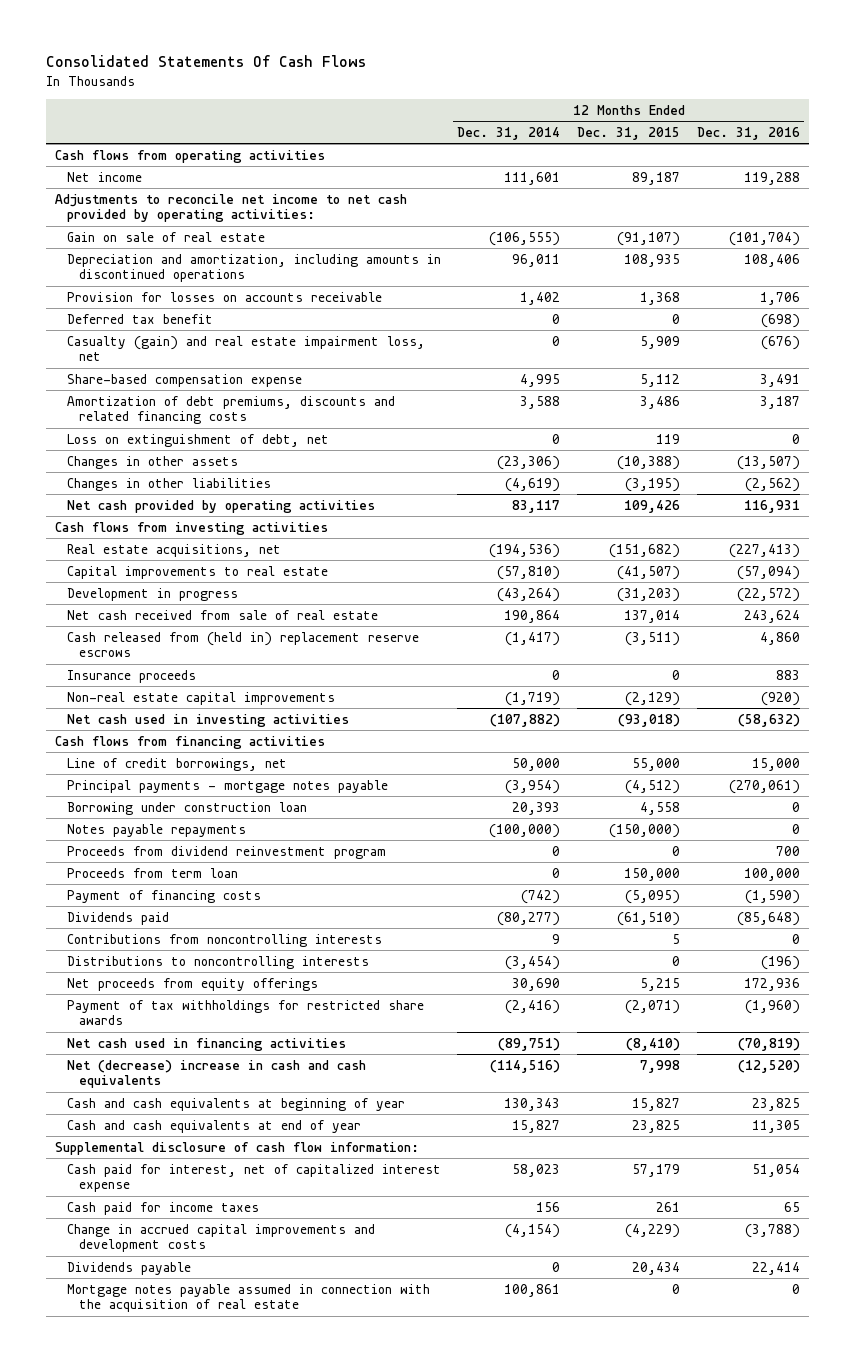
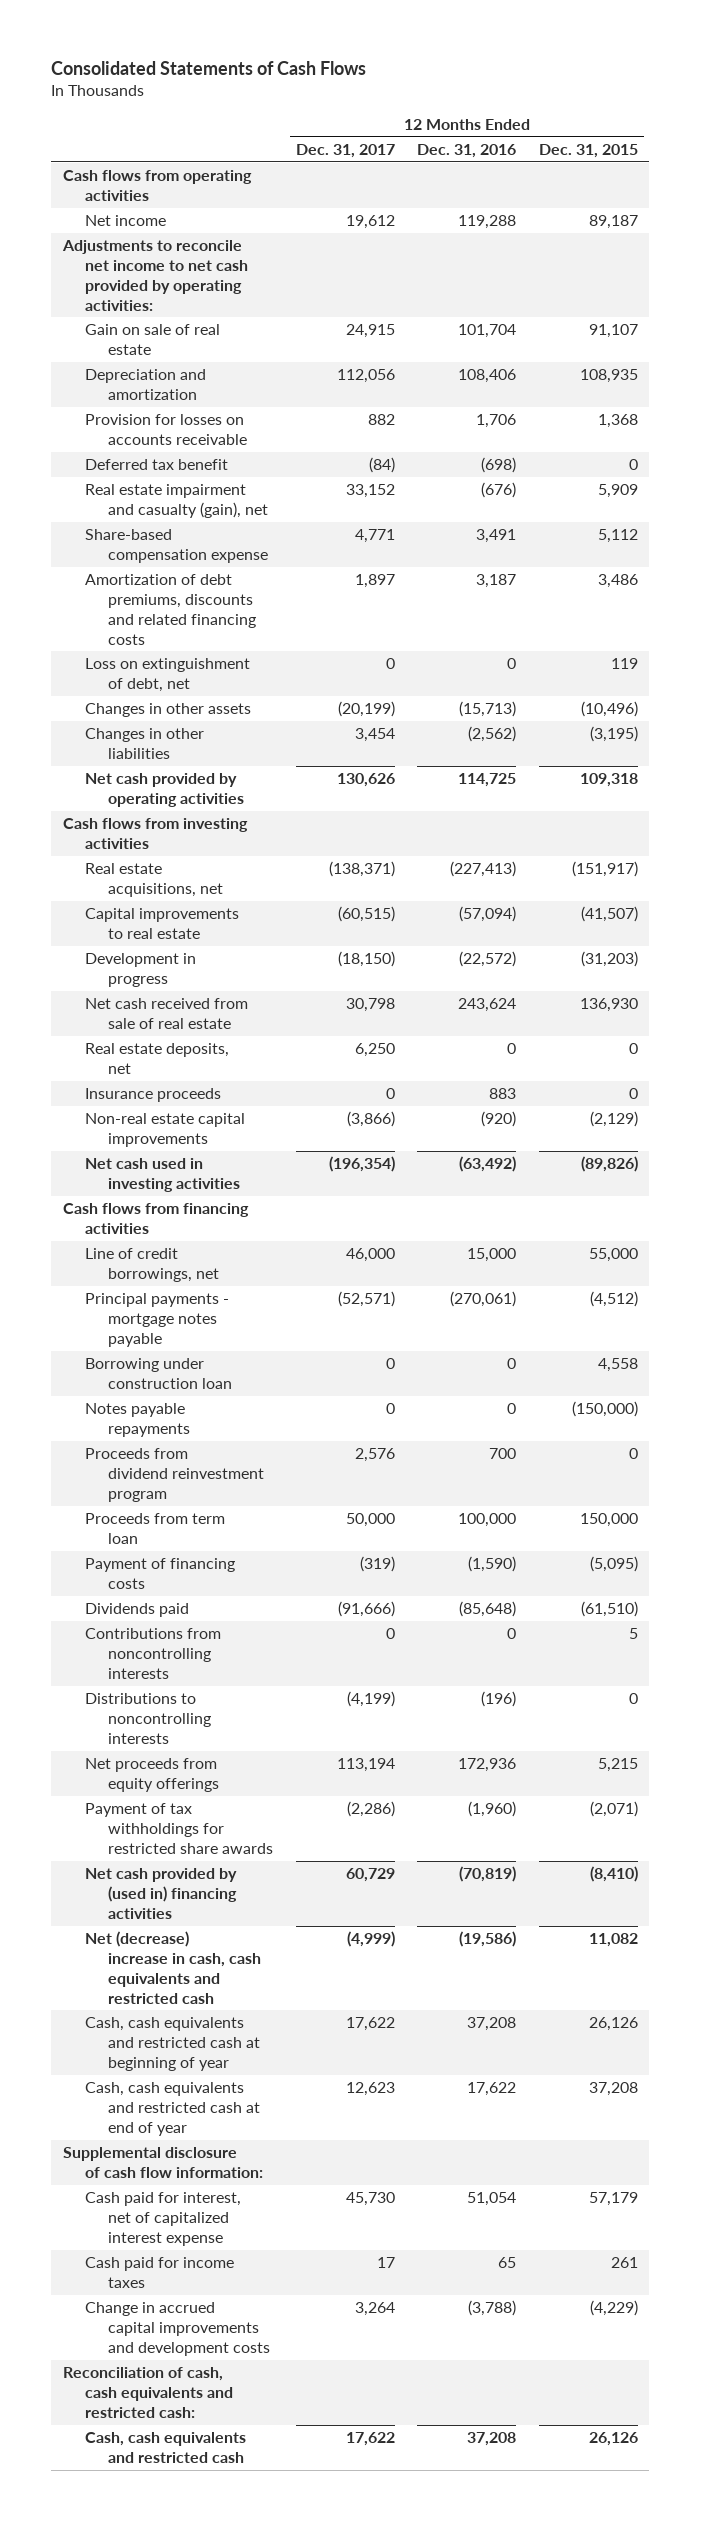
[46,55,367,68] Consolidated Statements Of Cash Flows -> [51,61,367,76] Consolidated Statements of Cash Flows
[457,126,561,140] Dec. 31, 2014 -> none
none -> [295,144,395,159] Dec. 31, 2017
[617,231,681,246] (91,107) -> [588,324,638,339] 91,107
[729,231,801,246] (101,704) -> [458,324,517,339] 101,704
[66,253,441,283] Depreciation and amortization, including amounts in discontinued operations -> [85,369,207,400] Depreciation and amortization
[66,335,425,362] Casualty (gain) and real estate impairment loss, net -> [85,484,268,518] Real estate impairment and casualty (gain), net
[617,455,681,470] (10,388) -> [580,701,638,718] (10,496)
[737,455,801,470] (13,507) -> [459,701,517,718] (15,713)
[624,499,681,513] 109,426 -> [579,773,638,788] 109,318
[744,499,801,513] 116,931 -> [458,773,517,788] 114,725
[609,543,681,558] (151,682) -> [571,861,638,878] (151,917)
[66,631,419,658] Cash released from (held in) replacement reserve escrows -> none
[624,609,681,623] 137,014 -> [579,998,638,1013] 136,930
none -> [85,1043,230,1074] Real estate deposits, net
[618,713,681,727] (93,018) -> [580,1156,638,1173] (89,826)
[738,713,801,727] (58,632) -> [459,1156,517,1173] (63,492)
[66,1037,346,1051] Net cash used in financing activities -> [85,1868,238,1919] Net cash provided by (used in) financing activities
[66,1059,366,1089] Net (decrease) increase in cash and cash equivalents -> [85,1931,261,2004] Net (decrease) increase in cash, cash equivalents and restricted cash
[640,1059,681,1073] 7,998 -> [588,1933,638,1948] 11,082
[738,1059,801,1073] (12,520) -> [459,1931,517,1948] (19,586)
[66,1097,405,1111] Cash and cash equivalents at beginning of year -> [85,2017,260,2071] Cash, cash equivalents and restricted cash at beginning of year
[632,1097,681,1111] 15,827 -> [588,2017,638,2032] 26,126
[752,1097,801,1111] 23,825 -> [467,2017,517,2032] 37,208
[66,1119,361,1133] Cash and cash equivalents at end of year -> [85,2082,260,2136] Cash, cash equivalents and restricted cash at end of year
[632,1119,681,1133] 23,825 -> [588,2082,638,2097] 37,208
[752,1119,801,1133] 11,305 -> [467,2082,517,2097] 17,622
[66,1261,191,1275] Dividends payable -> none
[66,1283,430,1313] Mortgage notes payable assumed in connection with the acquisition of real estate -> none
none -> [62,2367,234,2418] Reconciliation of cash, cash equivalents and restricted cash:
none -> [85,2432,247,2463] Cash, cash equivalents and restricted cash

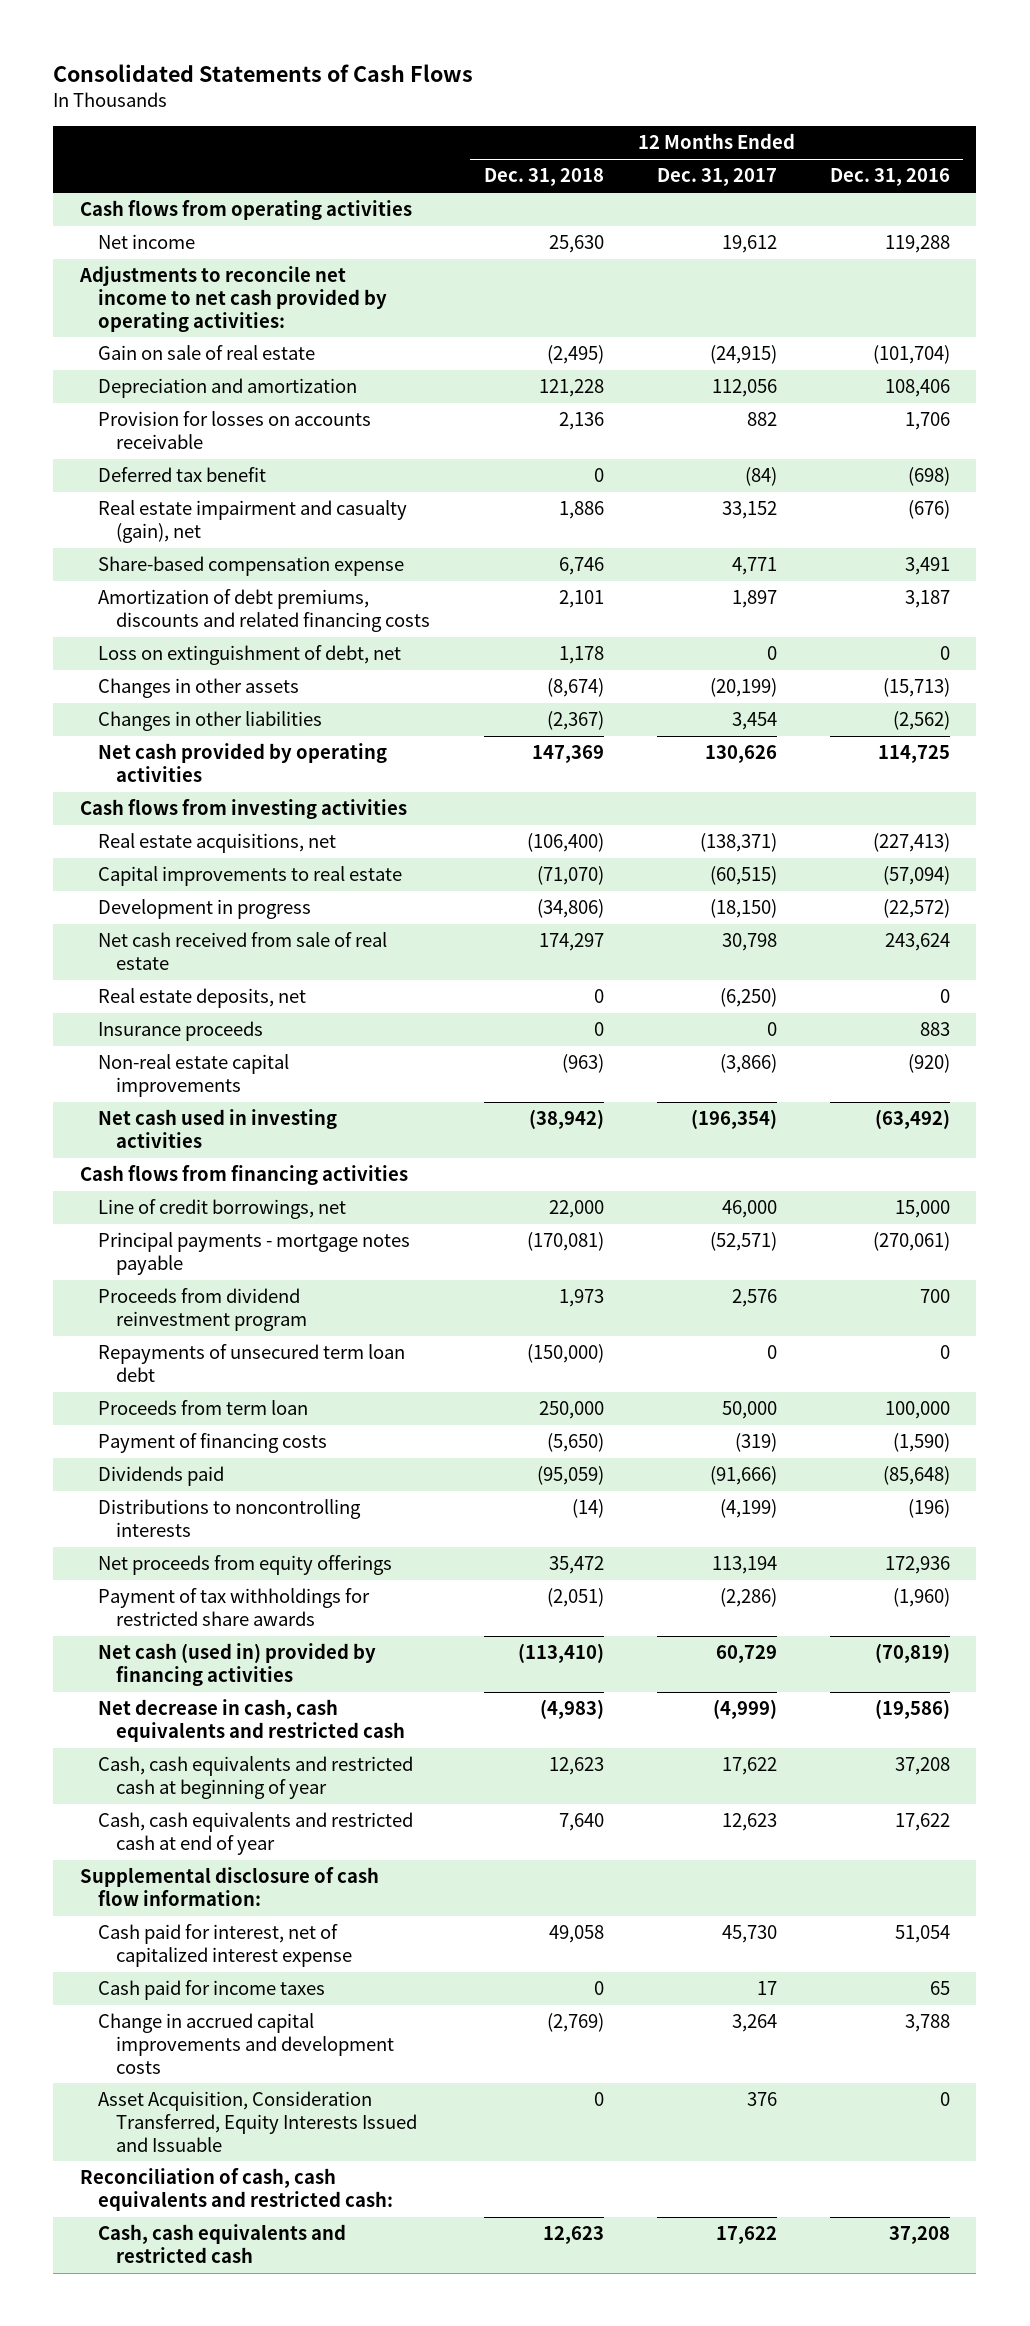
[538,144,638,159] Dec. 31, 2015 -> none
none -> [483,168,604,187] Dec. 31, 2018
[345,324,395,339] 24,915 -> [709,345,777,365] (24,915)
[458,324,517,339] 101,704 -> [872,345,950,365] (101,704)
[354,1043,395,1058] 6,250 -> [719,988,777,1008] (6,250)
[85,1358,232,1389] Borrowing under construction loan -> none
[85,1403,190,1437] Notes payable repayments -> none
none -> [98,1344,406,1382] Repayments of unsecured term loan debt
[85,1628,222,1679] Contributions from noncontrolling interests -> none
[85,1868,238,1919] Net cash provided by (used in) financing activities -> [98,1643,377,1686] Net cash (used in) provided by financing activities
[85,1931,261,2004] Net (decrease) increase in cash, cash equivalents and restricted cash -> [98,1699,406,1742] Net decrease in cash, cash equivalents and restricted cash
[468,2300,517,2317] (3,788) -> [904,2014,950,2033] 3,788
none -> [98,2091,418,2152] Asset Acquisition, Consideration Transferred, Equity Interests Issued and Issuable

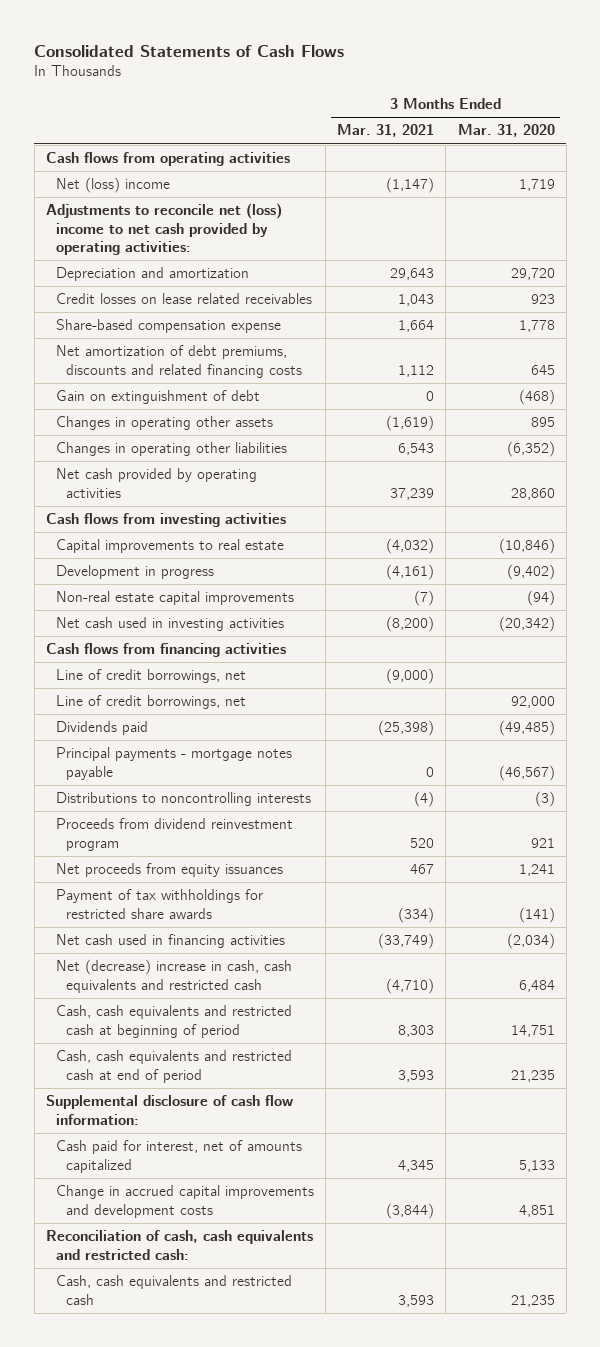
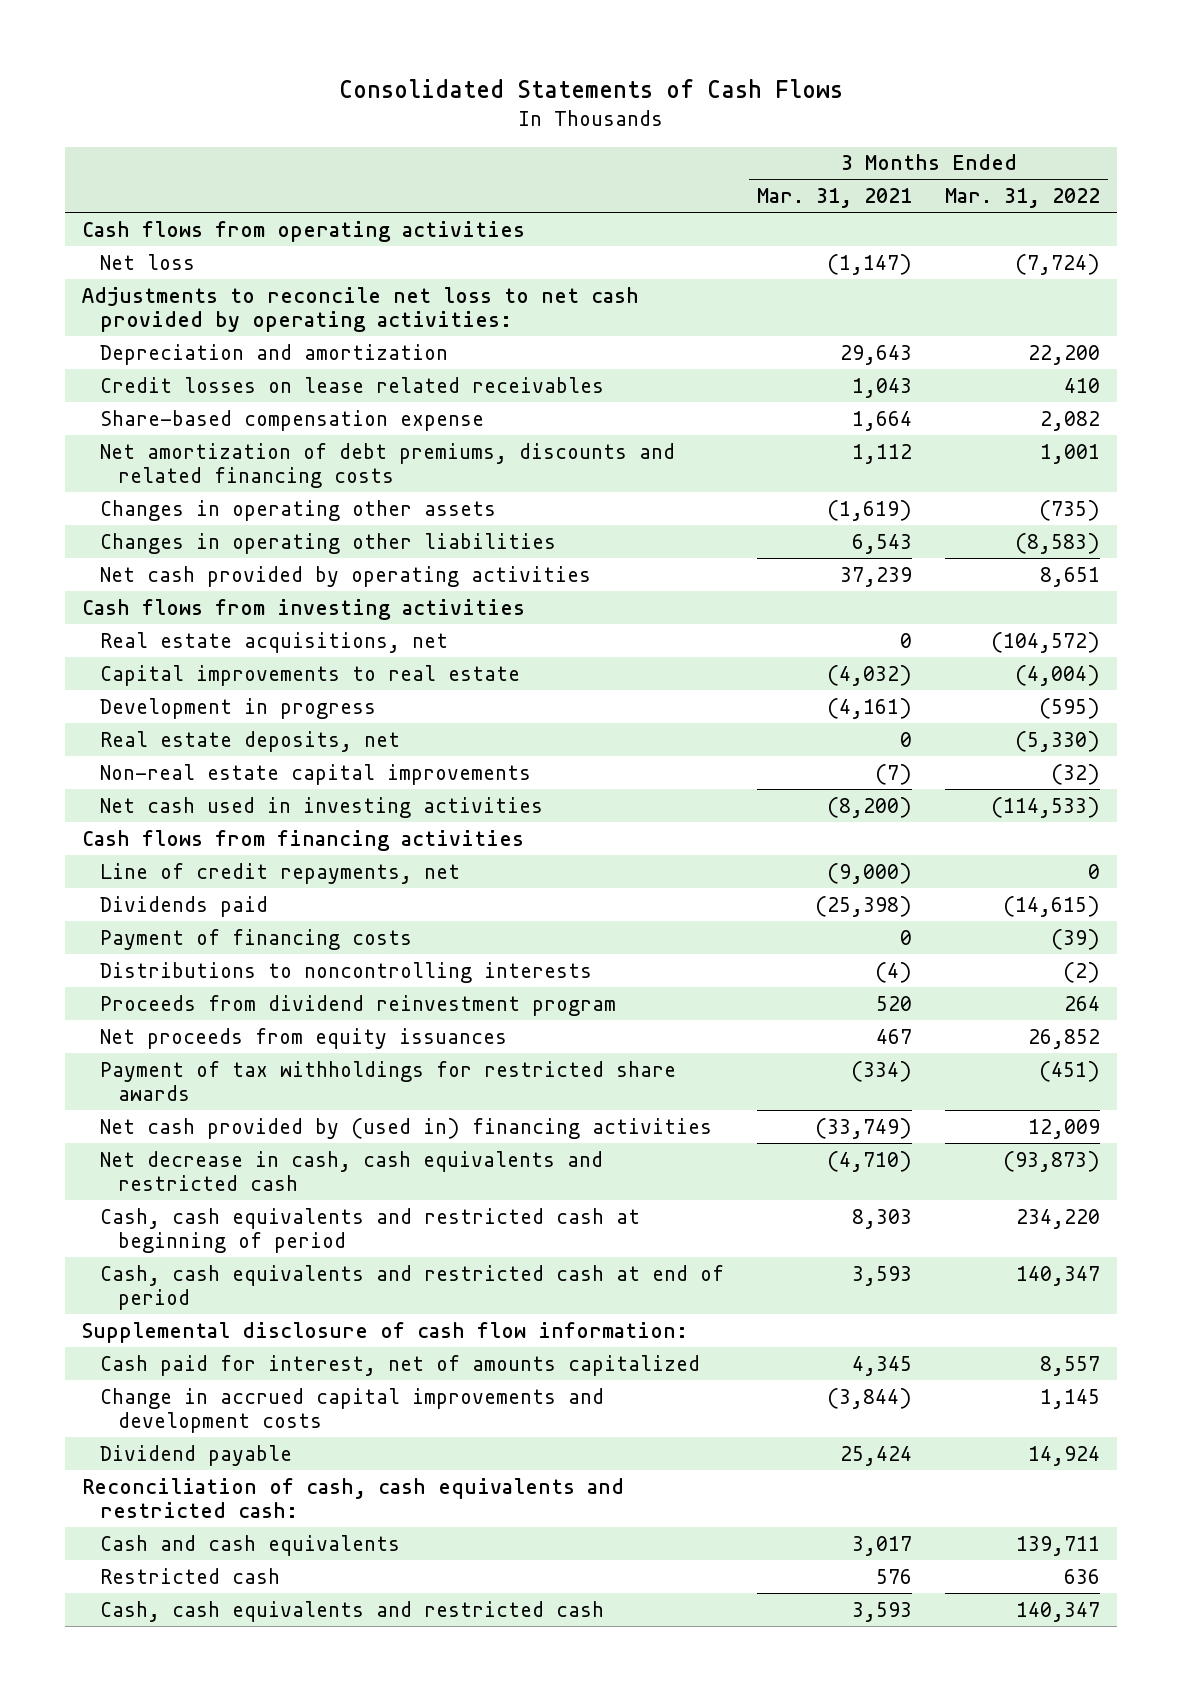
[457,124,555,138] Mar. 31, 2020 -> none
none -> [945,188,1101,209] Mar. 31, 2022
[55,177,170,194] Net (loss) income -> [99,253,195,270] Net loss
[45,203,282,255] Adjustments to reconcile net (loss) income to net cash provided by operating activities: -> [81,286,639,332] Adjustments to reconcile net loss to net cash provided by operating activities:
[55,390,260,405] Gain on extinguishment of debt -> none
none -> [99,631,448,653] Real estate acquisitions, net
none -> [99,730,400,752] Real estate deposits, net
[55,695,246,710] Line of credit borrowings, net -> none
[55,669,246,684] Line of credit borrowings, net -> [99,862,460,884] Line of credit repayments, net
[55,747,292,780] Principal payments - mortgage notes payable -> none
none -> [99,928,412,950] Payment of financing costs
[55,934,285,949] Net cash used in financing activities -> [99,1117,712,1139] Net cash provided by (used in) financing activities
[55,959,292,993] Net (decrease) increase in cash, cash equivalents and restricted cash -> [99,1150,603,1191] Net decrease in cash, cash equivalents and restricted cash
none -> [99,1444,292,1466] Dividend payable
none -> [99,1534,400,1556] Cash and cash equivalents
none -> [99,1567,280,1584] Restricted cash

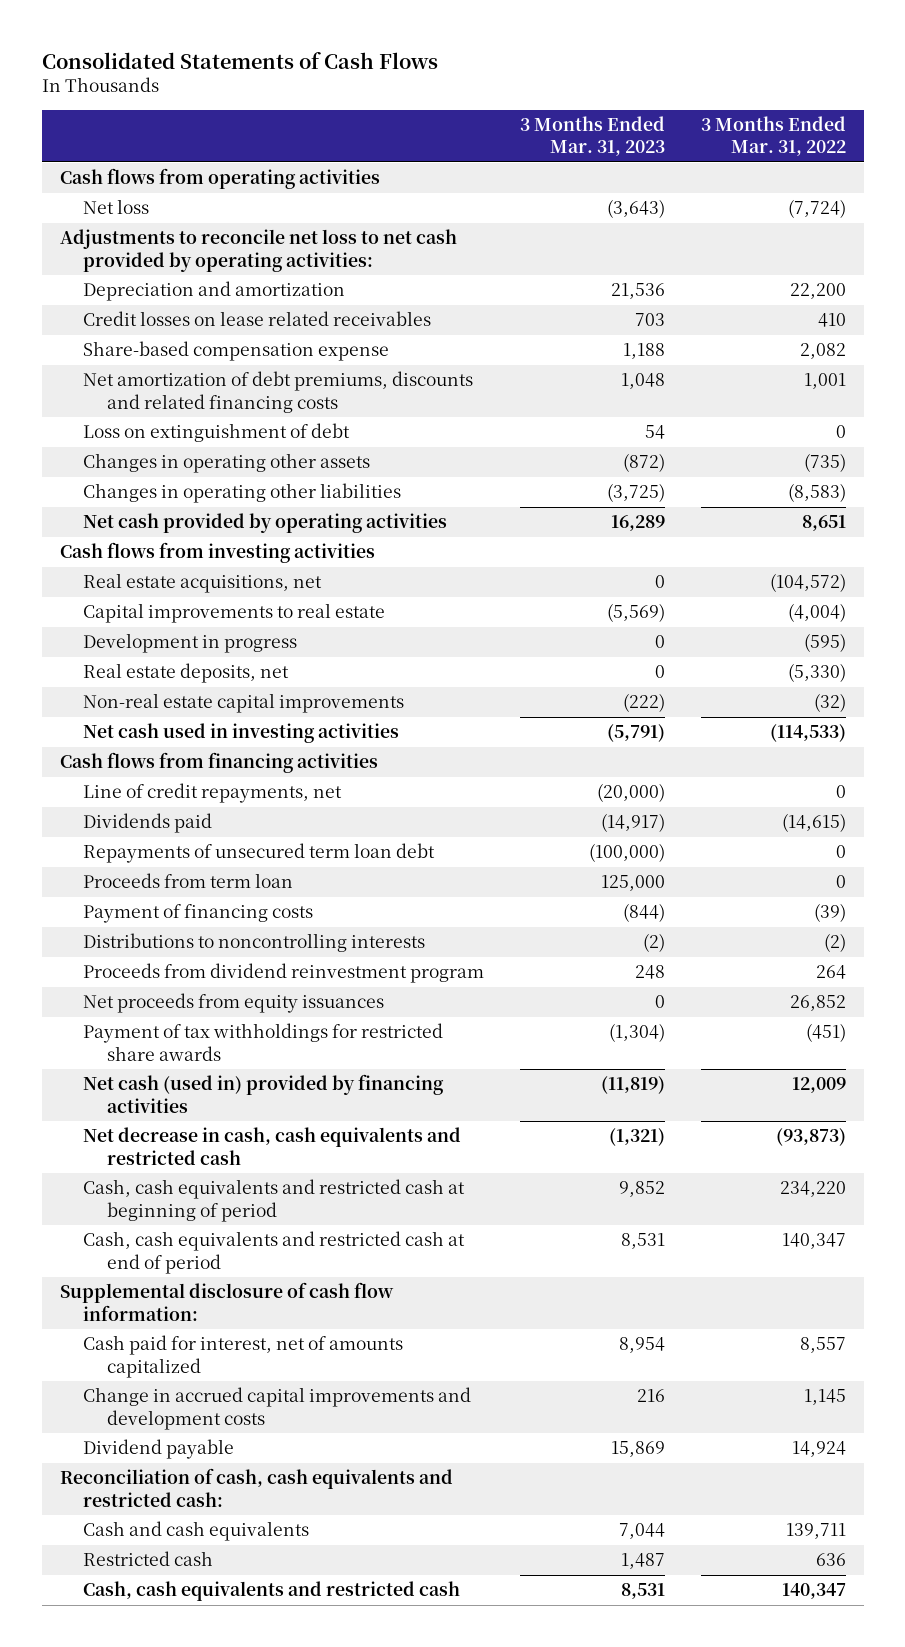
[757,188,913,209] Mar. 31, 2021 -> none
none -> [520,115,666,157] 3 Months Ended Mar. 31, 2023
none -> [83,423,351,443] Loss on extinguishment of debt
none -> [83,843,436,864] Repayments of unsecured term loan debt
none -> [83,873,294,889] Proceeds from term loan
[99,1117,712,1139] Net cash provided by (used in) financing activities -> [83,1074,445,1113] Net cash (used in) provided by financing activities

